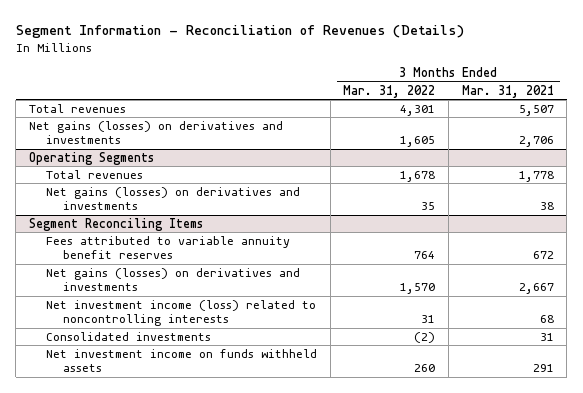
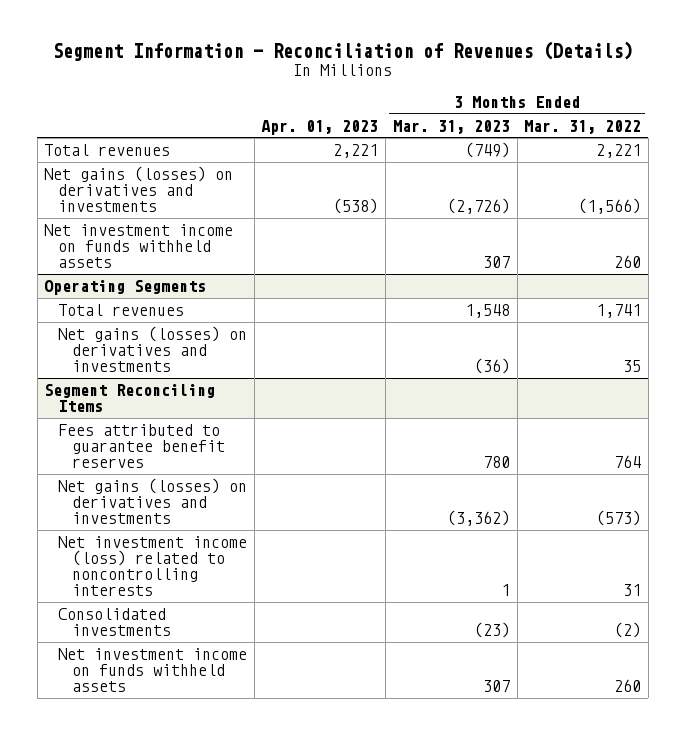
[461,84,554,98] Mar. 31, 2021 -> none
none -> [261,119,379,135] Apr. 01, 2023
none -> [392,119,510,134] Mar. 31, 2023
[400,104,436,116] 4,301 -> [596,144,642,159] 2,221
[400,136,436,148] 1,605 -> [578,198,642,215] (1,566)
none -> [44,224,234,269] Net investment income on funds withheld assets
[400,170,436,182] 1,678 -> [596,304,642,319] 1,741
[46,235,291,260] Fees attributed to variable annuity benefit reserves -> [58,424,225,469] Fees attributed to guarantee benefit reserves
[400,283,436,295] 1,570 -> [596,510,642,527] (573)

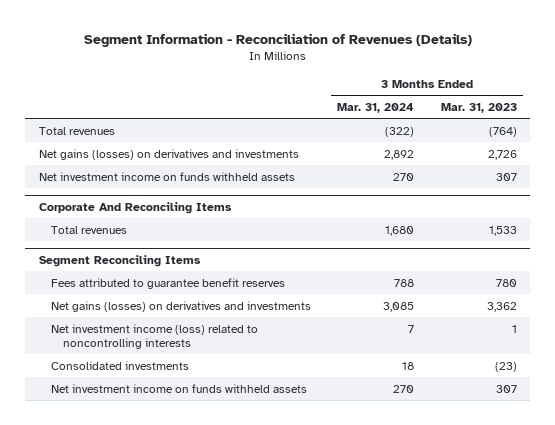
[261,119,379,135] Apr. 01, 2023 -> none
[524,119,642,134] Mar. 31, 2022 -> none
none -> [337,102,415,113] Mar. 31, 2024
[464,142,510,159] (749) -> [488,126,517,137] (764)
[446,198,510,215] (2,726) -> [487,149,517,160] 2,726
[44,280,207,296] Operating Segments -> none
[58,326,248,373] Net gains (losses) on derivatives and investments -> none
none -> [38,201,232,214] Corporate And Reconciling Items
[464,304,510,319] 1,548 -> [488,225,517,236] 1,533
[446,510,510,527] (3,362) -> [486,301,517,312] 3,362

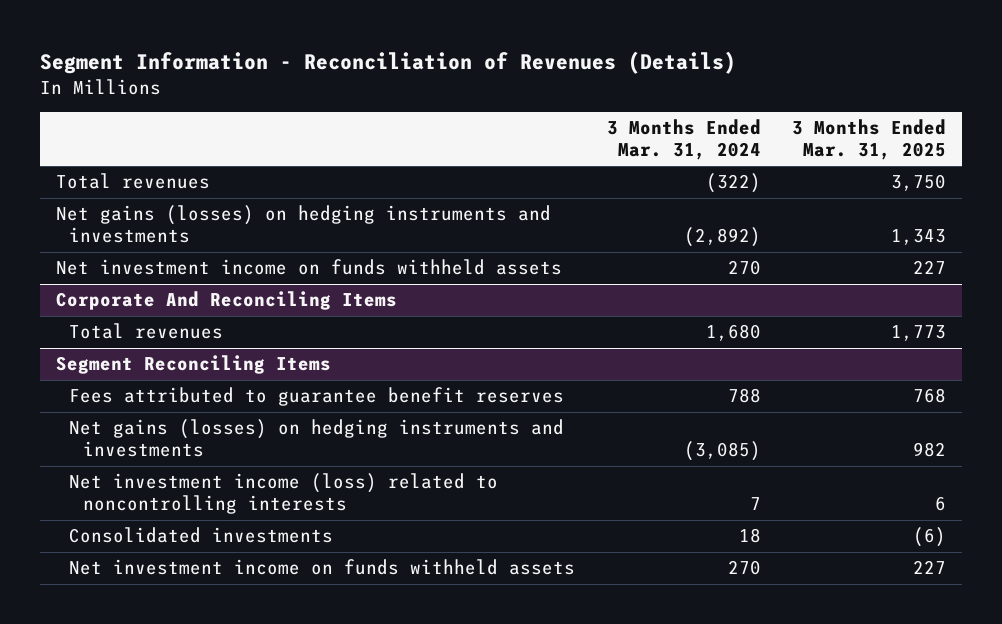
[440,102,517,113] Mar. 31, 2023 -> none
none -> [792,119,947,161] 3 Months Ended Mar. 31, 2025
[38,148,299,160] Net gains (losses) on derivatives and investments -> [55,205,551,244] Net gains (losses) on hedging instruments and investments
[384,149,415,160] 2,892 -> [683,227,761,248] (2,892)
[50,300,311,312] Net gains (losses) on derivatives and investments -> [69,419,565,458] Net gains (losses) on hedging instruments and investments
[383,301,415,312] 3,085 -> [683,441,761,462] (3,085)

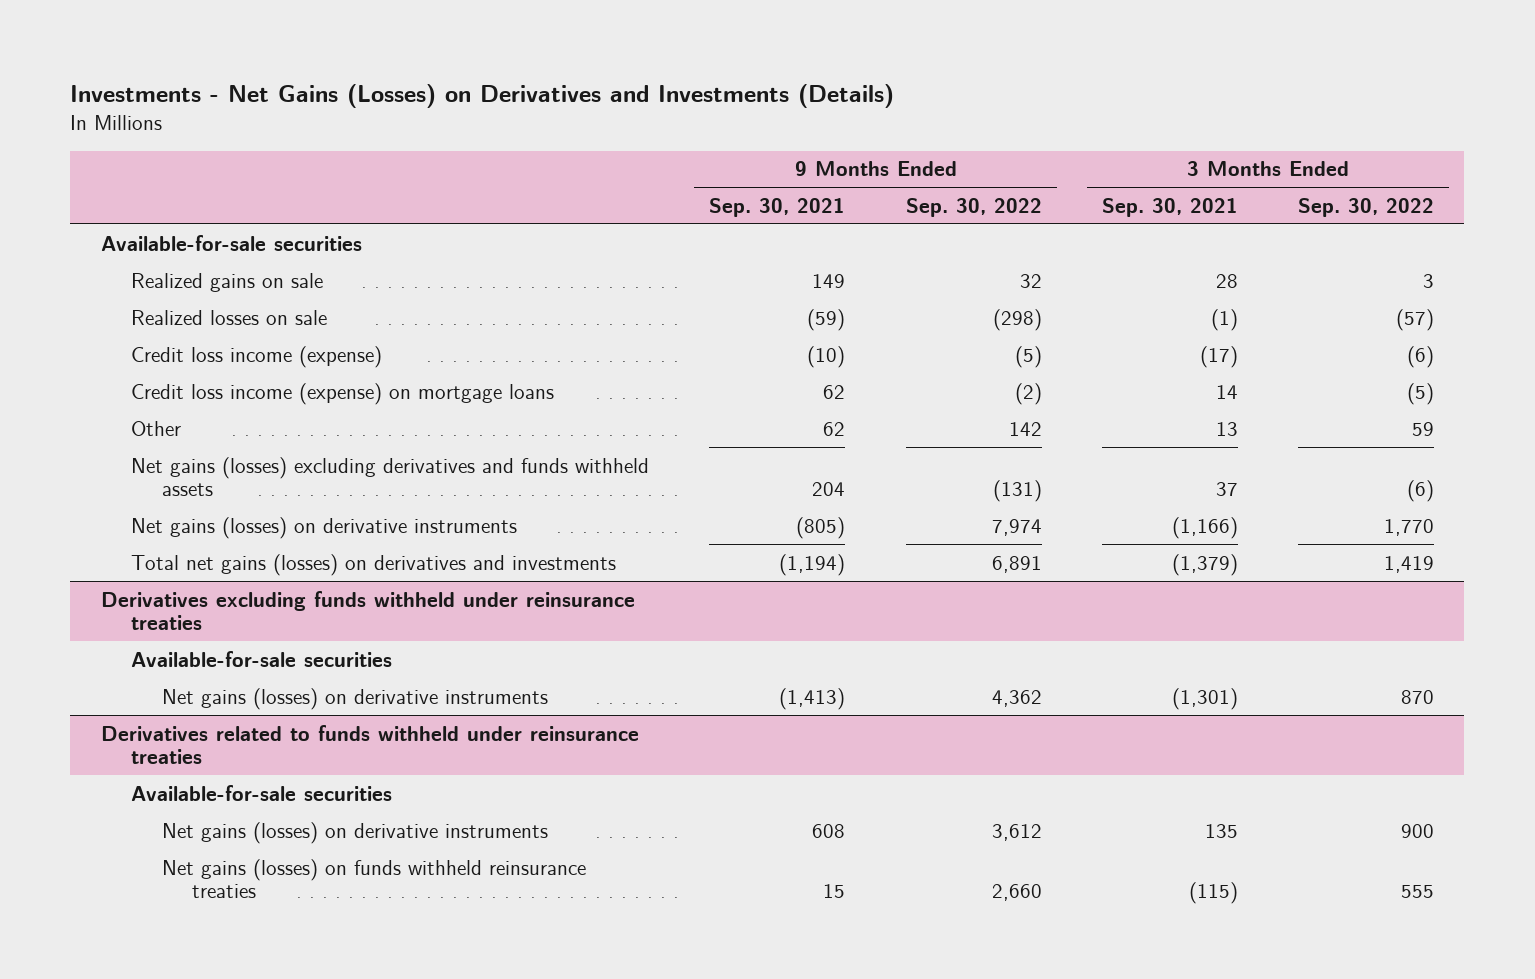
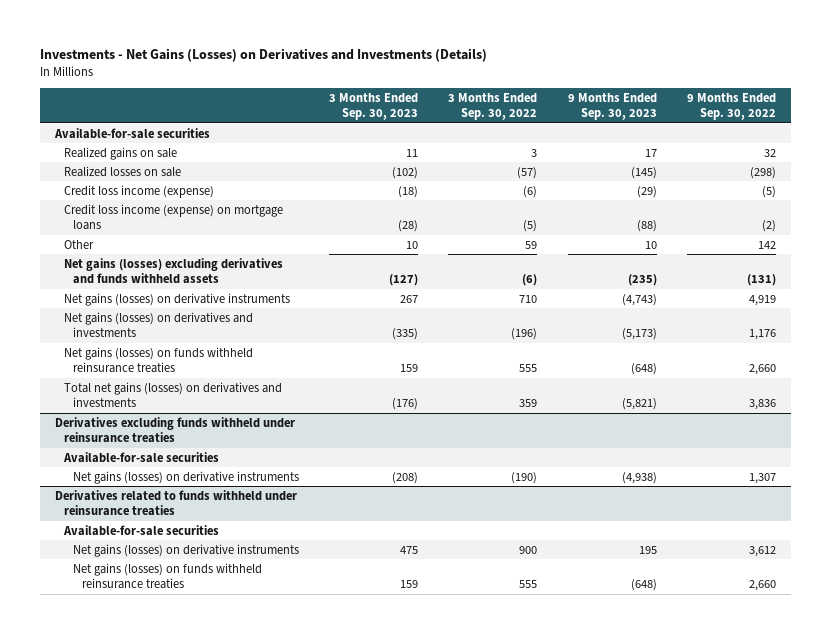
[709,197,846,217] Sep. 30, 2021 -> none
[1101,197,1238,217] Sep. 30, 2021 -> none
none -> [329,92,419,120] 3 Months Ended Sep. 30, 2023
none -> [567,92,657,120] 9 Months Ended Sep. 30, 2023
[991,518,1042,536] 7,974 -> [749,294,777,306] 4,919
[1384,518,1435,536] 1,770 -> [519,294,538,303] 710
none -> [63,311,253,338] Net gains (losses) on derivatives and investments
none -> [63,346,253,374] Net gains (losses) on funds withheld reinsurance treaties
[991,555,1042,573] 6,891 -> [749,399,777,411] 3,836
[1384,555,1435,573] 1,419 -> [519,399,538,408] 359
[991,689,1042,707] 4,362 -> [749,472,777,484] 1,307
[1401,689,1435,704] 870 -> [511,471,538,484] (190)

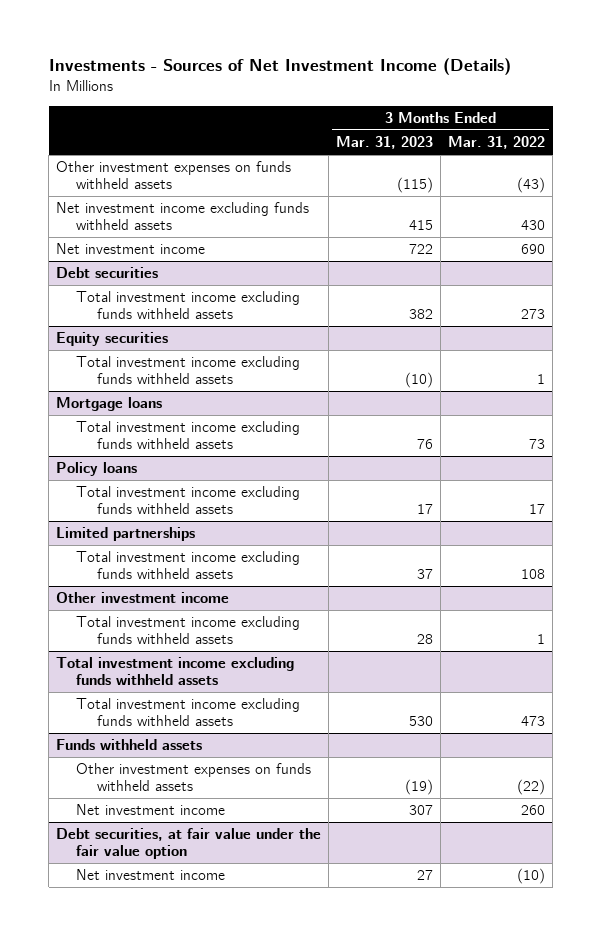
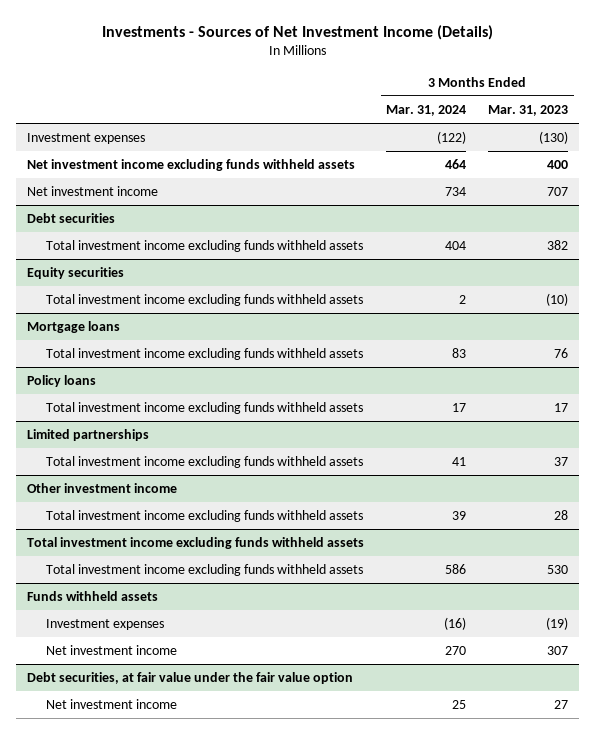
[448,136,546,150] Mar. 31, 2022 -> none
none -> [386,105,467,117] Mar. 31, 2024
[56,161,292,190] Other investment expenses on funds withheld assets -> [27,133,146,145] Investment expenses
[397,177,434,194] (115) -> [539,131,569,145] (130)
[409,220,434,231] 415 -> [547,160,569,170] 400
[409,244,434,255] 722 -> [547,187,569,197] 707
[76,763,312,792] Other investment expenses on funds withheld assets -> [46,619,165,631] Investment expenses

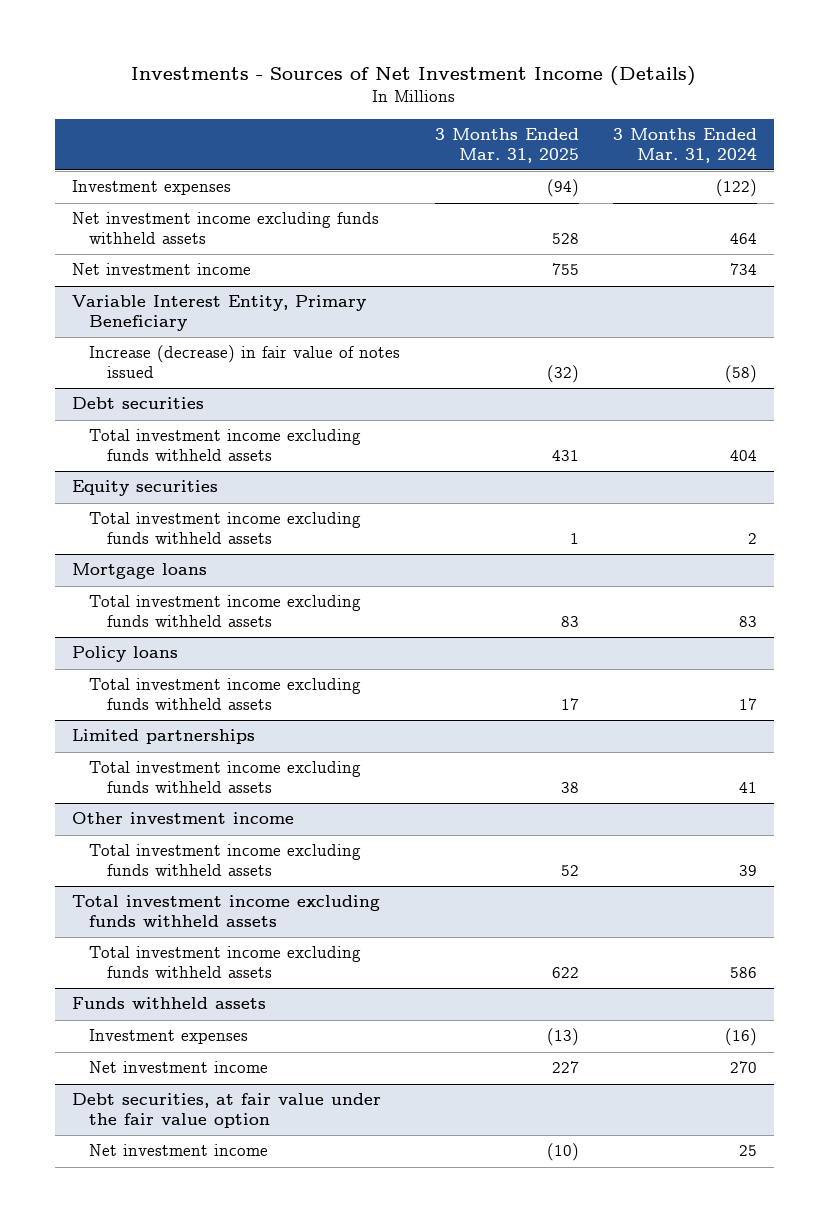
[488,105,569,117] Mar. 31, 2023 -> none
none -> [434,128,579,163] 3 Months Ended Mar. 31, 2025
none -> [71,295,366,331] Variable Interest Entity, Primary Beneficiary
none -> [89,345,401,378] Increase (decrease) in fair value of notes issued

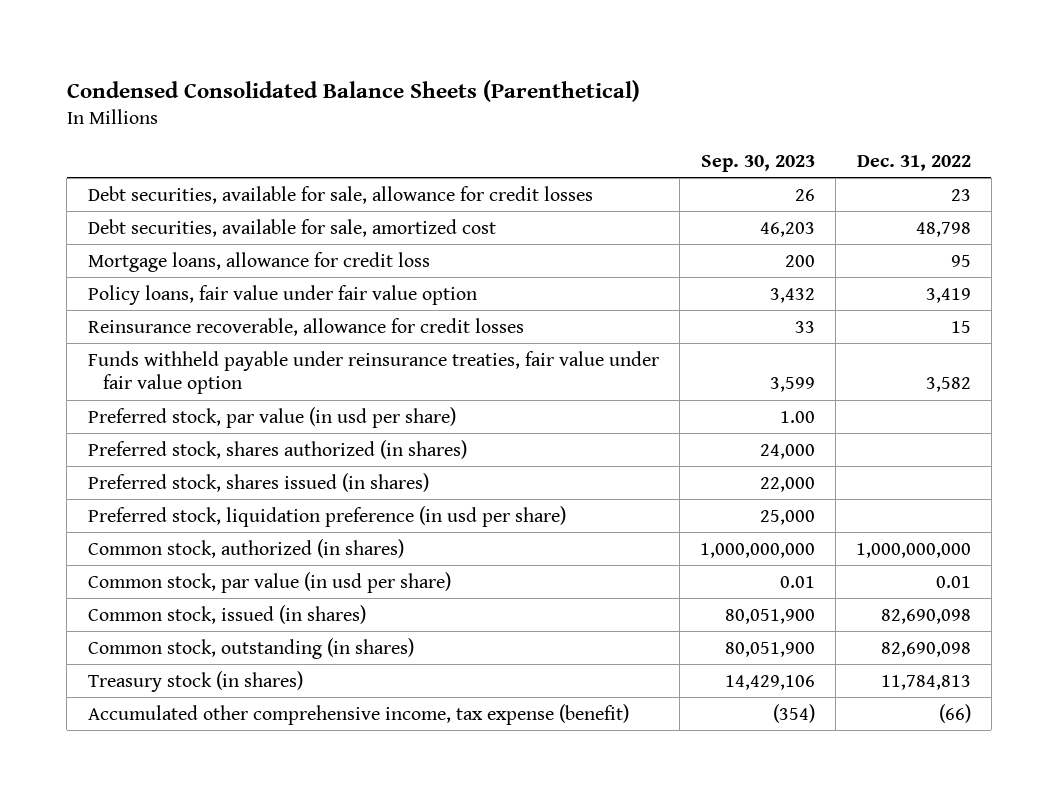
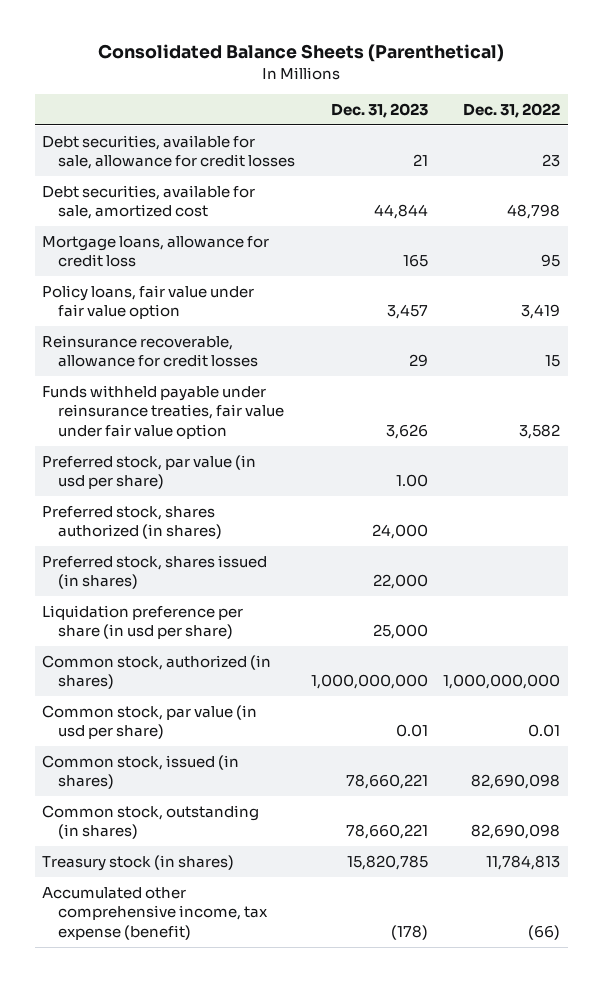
[66,79,640,102] Condensed Consolidated Balance Sheets (Parenthetical) -> [98,44,505,63] Consolidated Balance Sheets (Parenthetical)
[700,154,815,172] Sep. 30, 2023 -> none
none -> [330,102,428,118] Dec. 31, 2023
[87,505,566,527] Preferred stock, liquidation preference (in usd per share) -> [42,605,244,640] Liquidation preference per share (in usd per share)

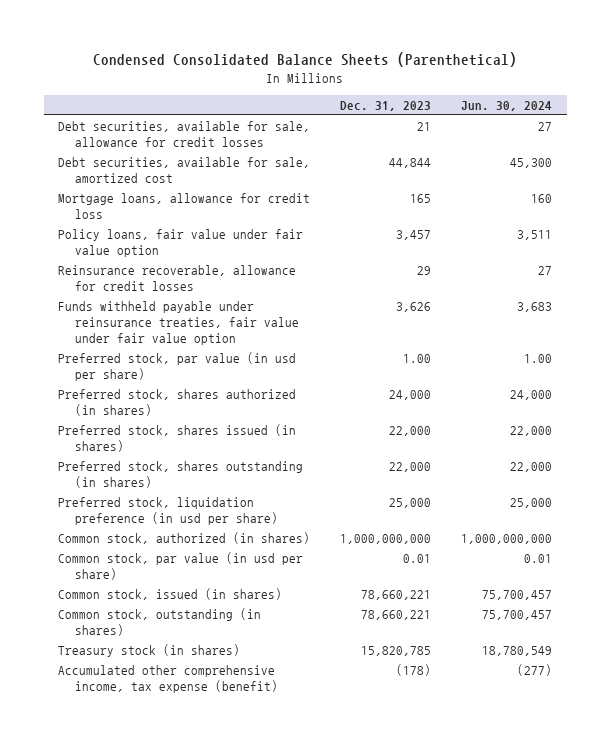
[98,44,505,63] Consolidated Balance Sheets (Parenthetical) -> [93,52,518,68] Condensed Consolidated Balance Sheets (Parenthetical)
[463,102,561,118] Dec. 31, 2022 -> none
none -> [460,101,552,112] Jun. 30, 2024
none -> [58,461,304,489] Preferred stock, shares outstanding (in shares)
[42,605,244,640] Liquidation preference per share (in usd per share) -> [58,497,278,526] Preferred stock, liquidation preference (in usd per share)

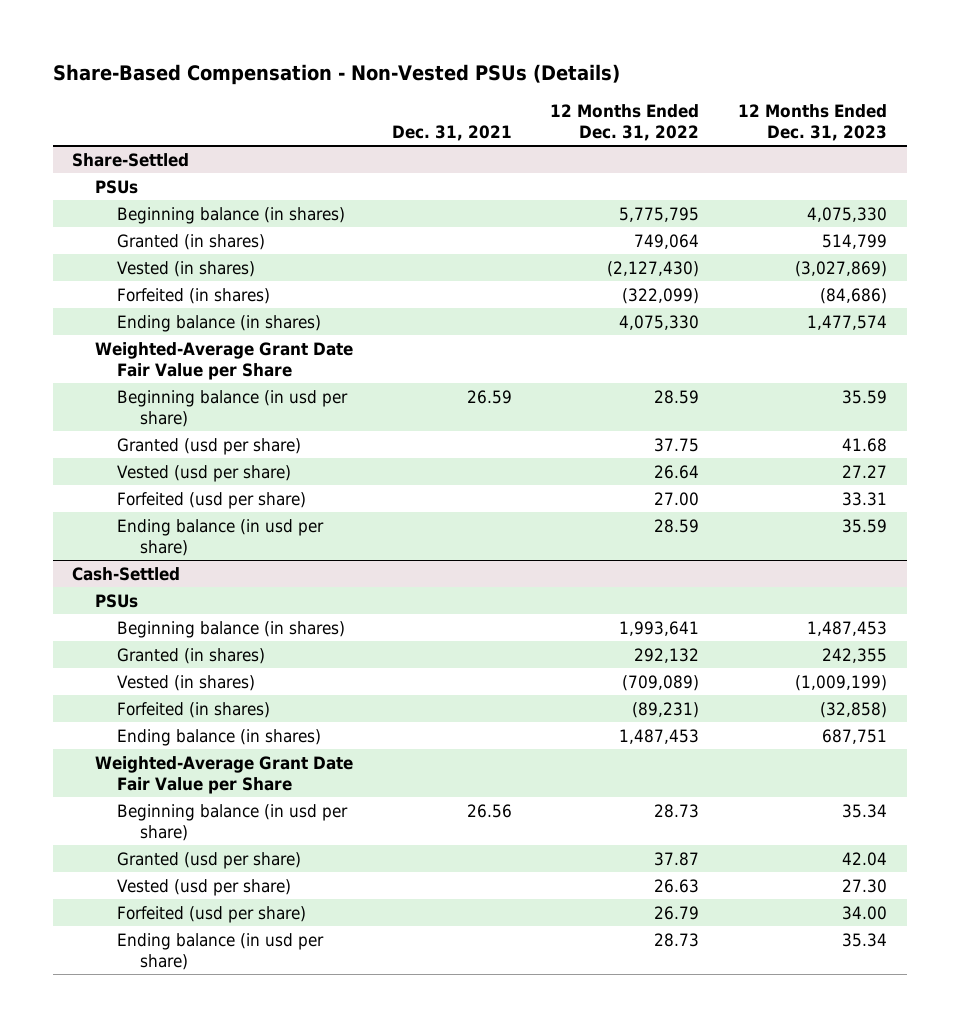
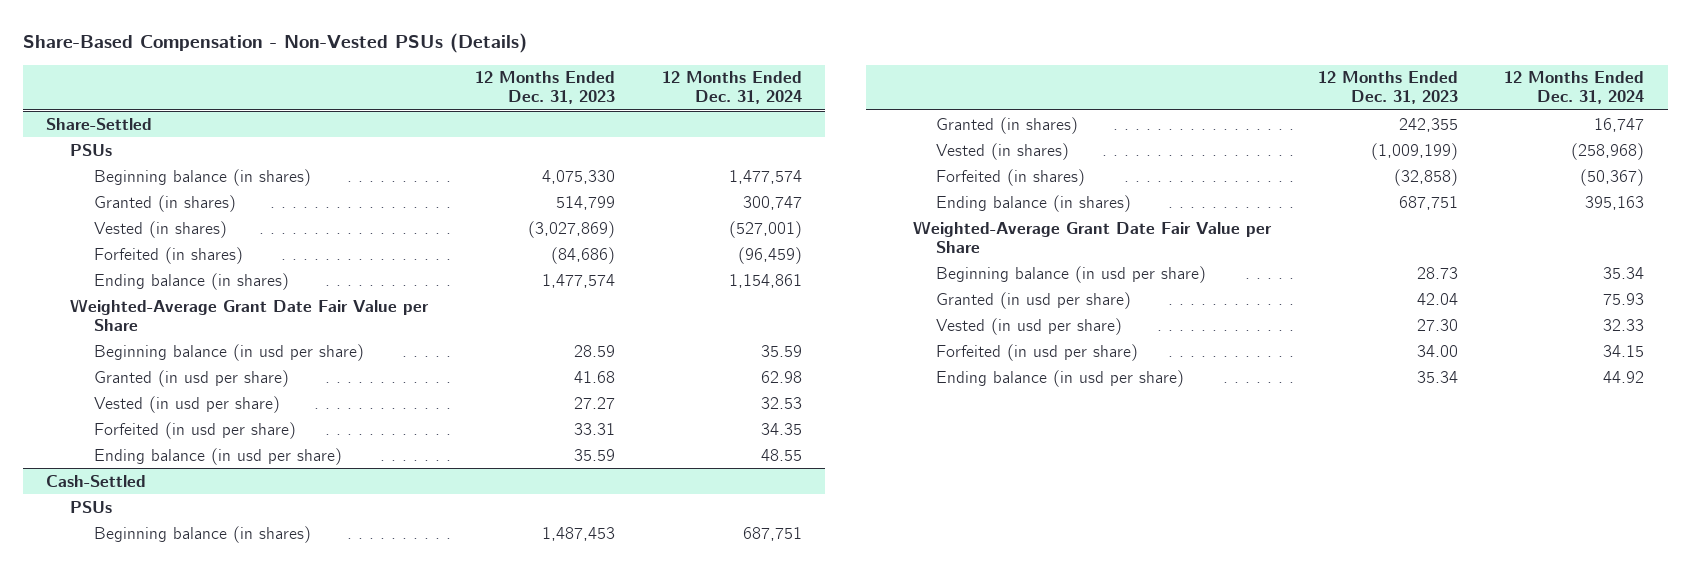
[391,125,512,142] Dec. 31, 2021 -> none
[550,103,700,142] 12 Months Ended Dec. 31, 2022 -> none
none -> [661,71,802,105] 12 Months Ended Dec. 31, 2024
[842,389,888,404] 35.59 -> [573,344,615,357] 28.59
[117,437,302,455] Granted (usd per share) -> [93,369,289,387] Granted (in usd per share)
[117,464,292,482] Vested (usd per share) -> [93,395,280,413] Vested (in usd per share)
[117,491,307,509] Forfeited (usd per share) -> [93,421,296,439] Forfeited (in usd per share)
[842,803,888,818] 35.34 -> [1416,266,1458,279] 28.73
[117,851,302,869] Granted (usd per share) -> [936,291,1132,309] Granted (in usd per share)
[117,878,292,896] Vested (usd per share) -> [936,317,1123,335] Vested (in usd per share)
[117,905,307,923] Forfeited (usd per share) -> [936,343,1139,361] Forfeited (in usd per share)

